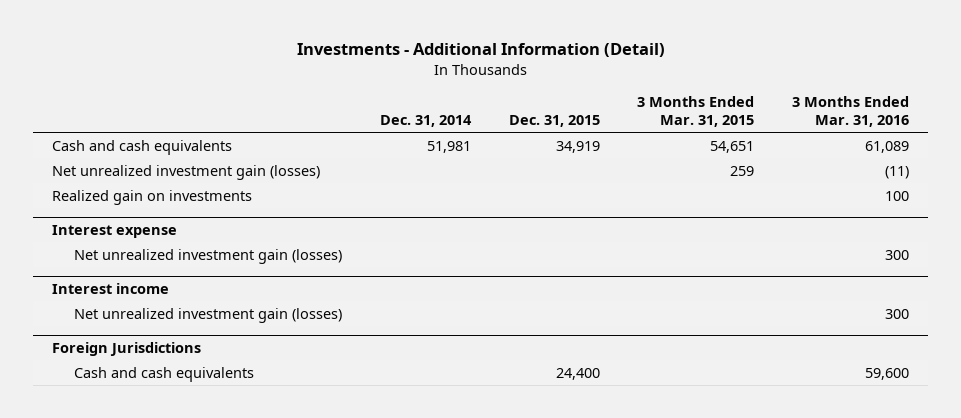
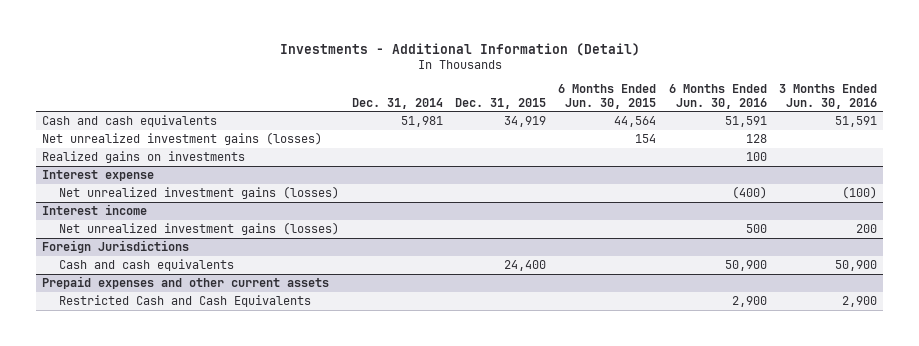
[637,95,755,127] 3 Months Ended Mar. 31, 2015 -> none
[791,95,909,127] 3 Months Ended Mar. 31, 2016 -> none
none -> [558,84,657,109] 6 Months Ended Jun. 30, 2015
none -> [668,84,767,109] 6 Months Ended Jun. 30, 2016
none -> [778,84,877,109] 3 Months Ended Jun. 30, 2016
[52,164,321,180] Net unrealized investment gain (losses) -> [42,131,323,145] Net unrealized investment gains (losses)
[52,189,253,205] Realized gain on investments -> [42,150,246,163] Realized gains on investments
[74,248,343,264] Net unrealized investment gain (losses) -> [59,185,340,199] Net unrealized investment gains (losses)
[74,307,343,323] Net unrealized investment gain (losses) -> [59,221,340,235] Net unrealized investment gains (losses)
none -> [42,275,330,289] Prepaid expenses and other current assets
none -> [59,294,312,307] Restricted Cash and Cash Equivalents

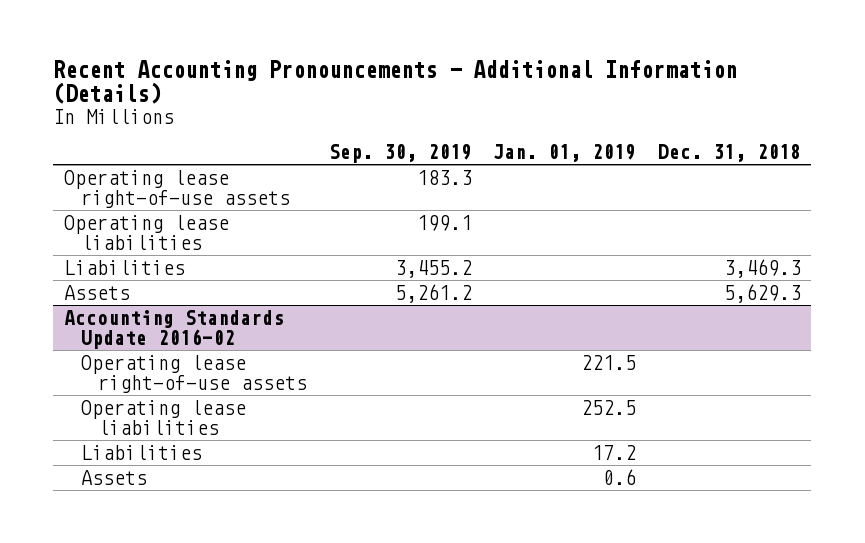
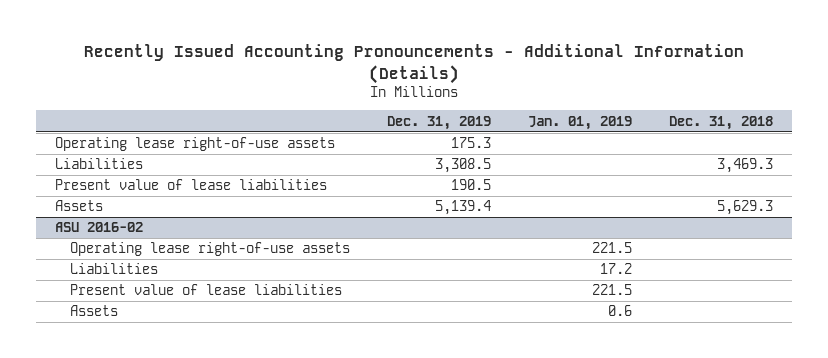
[53,59,738,105] Recent Accounting Pronouncements - Additional Information (Details) -> [84,44,745,84] Recently Issued Accounting Pronouncements - Additional Information (Details)
[328,144,472,164] Sep. 30, 2019 -> none
none -> [387,115,492,130] Dec. 31, 2019
[63,214,229,251] Operating lease liabilities -> none
none -> [54,179,327,191] Present value of lease liabilities
[63,309,284,350] Accounting Standards Update 2016-02 -> [54,222,143,233] ASU 2016-02
[81,399,247,436] Operating lease liabilities -> none
none -> [70,284,343,296] Present value of lease liabilities

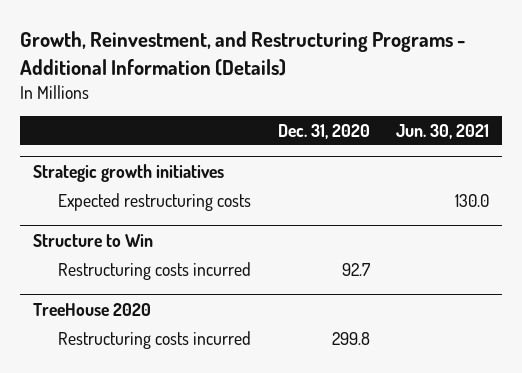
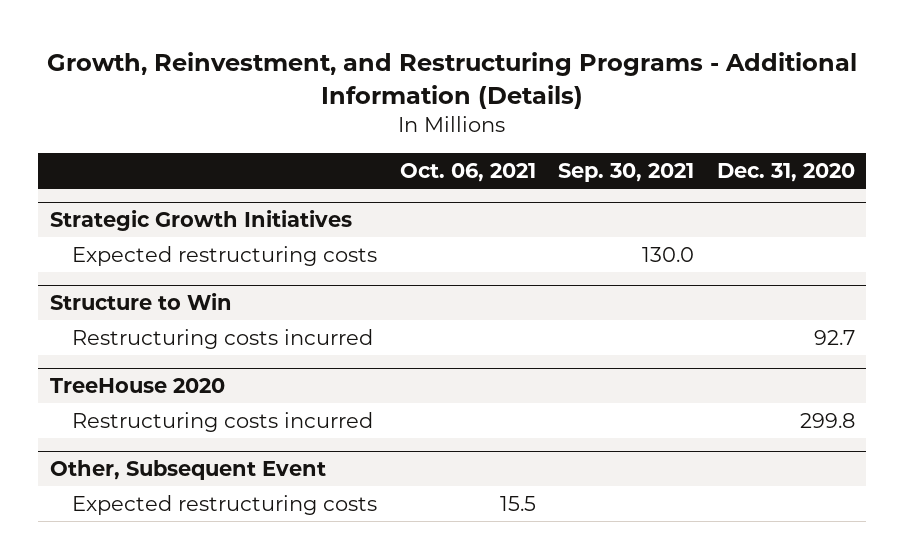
[395,124,489,140] Jun. 30, 2021 -> none
none -> [399,163,536,183] Oct. 06, 2021
none -> [558,163,695,183] Sep. 30, 2021
[33,163,225,182] Strategic growth initiatives -> [49,210,352,232] Strategic Growth Initiatives
none -> [49,460,326,481] Other, Subsequent Event
none -> [72,494,378,515] Expected restructuring costs

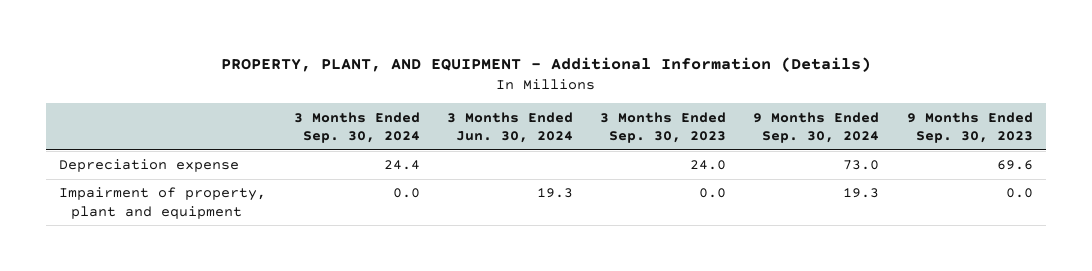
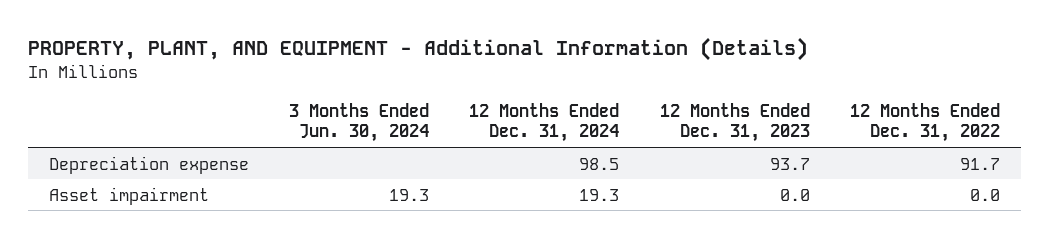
[293,111,420,144] 3 Months Ended Sep. 30, 2024 -> none
[600,111,727,144] 3 Months Ended Sep. 30, 2023 -> none
[753,111,880,144] 9 Months Ended Sep. 30, 2024 -> none
[906,111,1033,144] 9 Months Ended Sep. 30, 2023 -> none
none -> [469,103,620,143] 12 Months Ended Dec. 31, 2024
none -> [659,103,810,143] 12 Months Ended Dec. 31, 2023
none -> [850,103,1001,143] 12 Months Ended Dec. 31, 2022
[59,187,267,219] Impairment of property, plant and equipment -> [48,186,209,205] Asset impairment

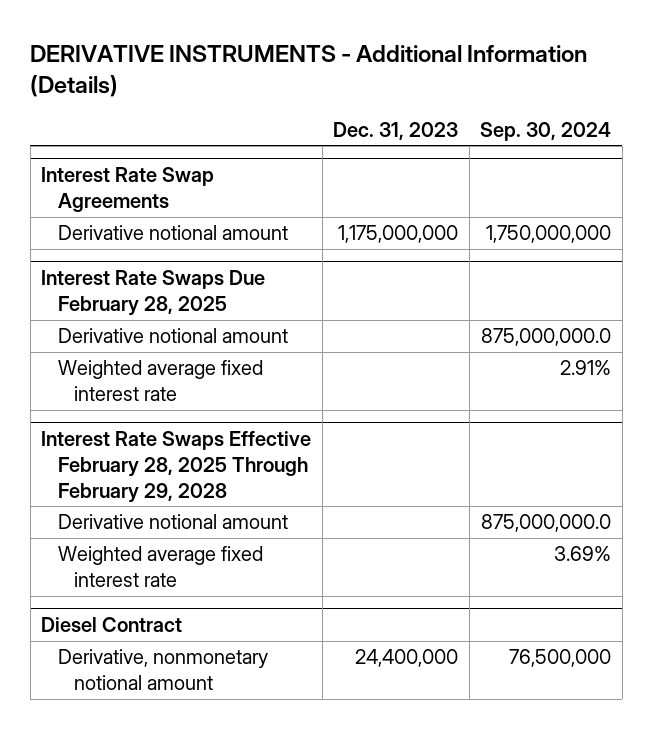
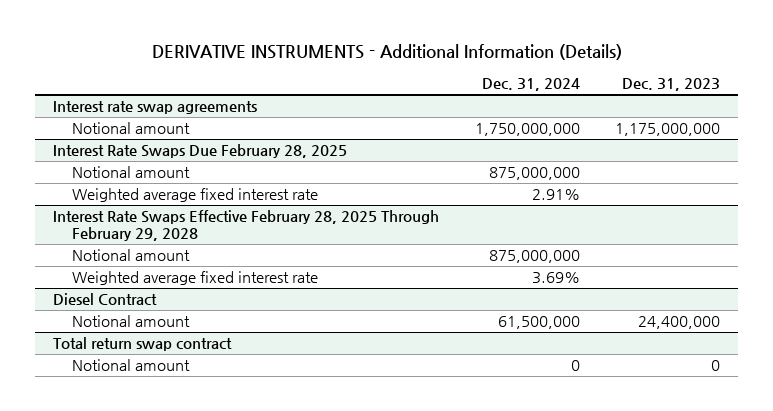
[480,121,612,141] Sep. 30, 2024 -> none
none -> [481,77,580,91] Dec. 31, 2024
[41,167,215,213] Interest Rate Swap Agreements -> [52,101,257,115] Interest rate swap agreements
[57,225,288,241] Derivative notional amount -> [72,122,191,135] Notional amount
[57,328,288,344] Derivative notional amount -> [72,166,191,179] Notional amount
[57,514,288,530] Derivative notional amount -> [72,249,191,262] Notional amount
[57,649,268,691] Derivative, nonmonetary notional amount -> [72,315,191,328] Notional amount
none -> [52,337,232,352] Total return swap contract
none -> [72,359,191,372] Notional amount

